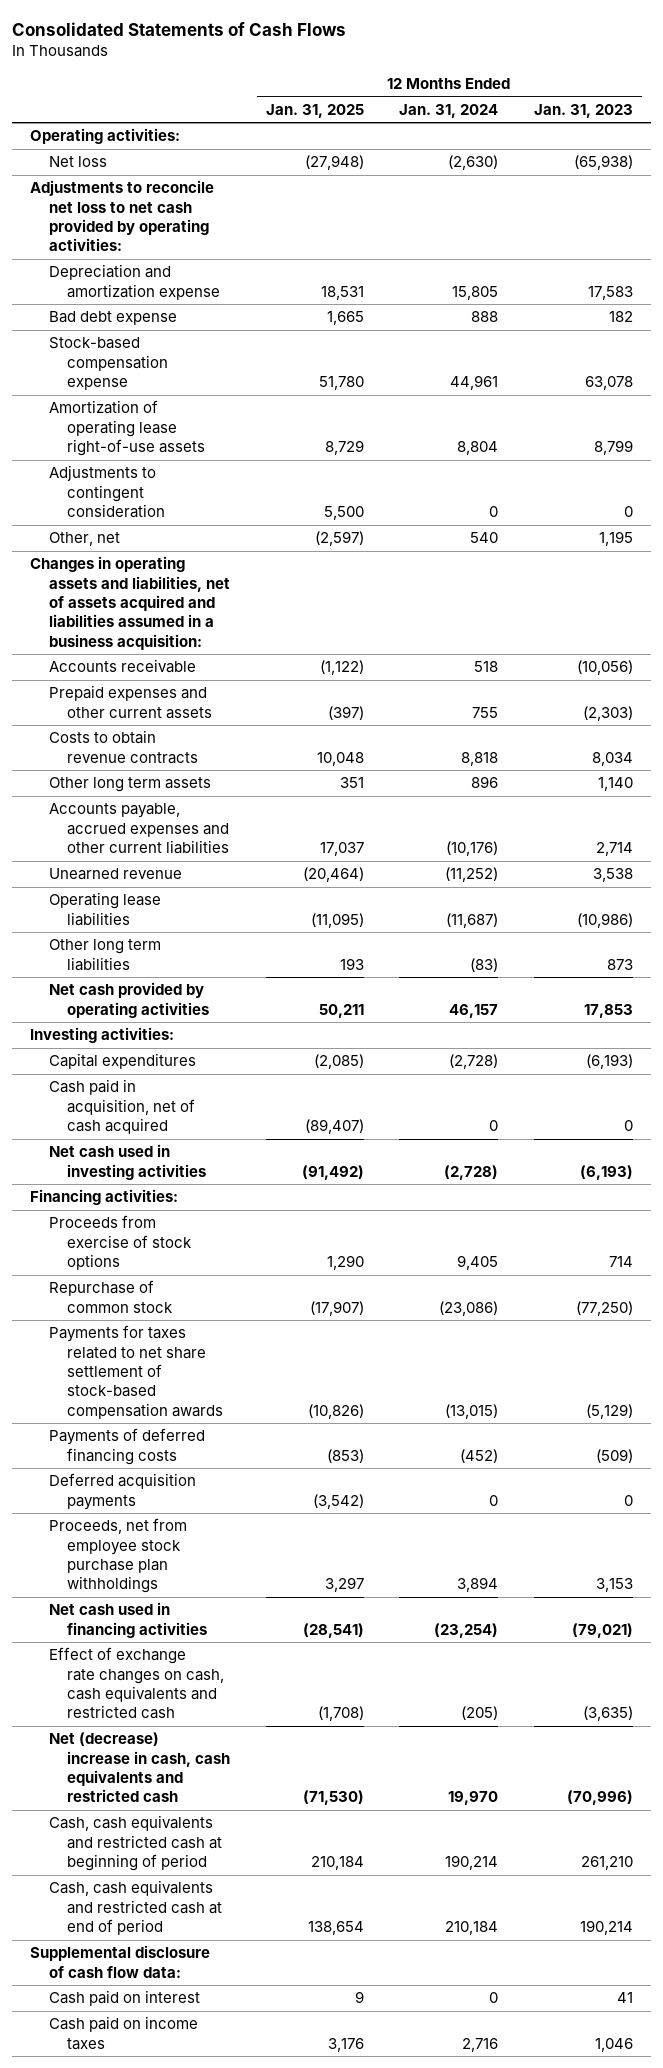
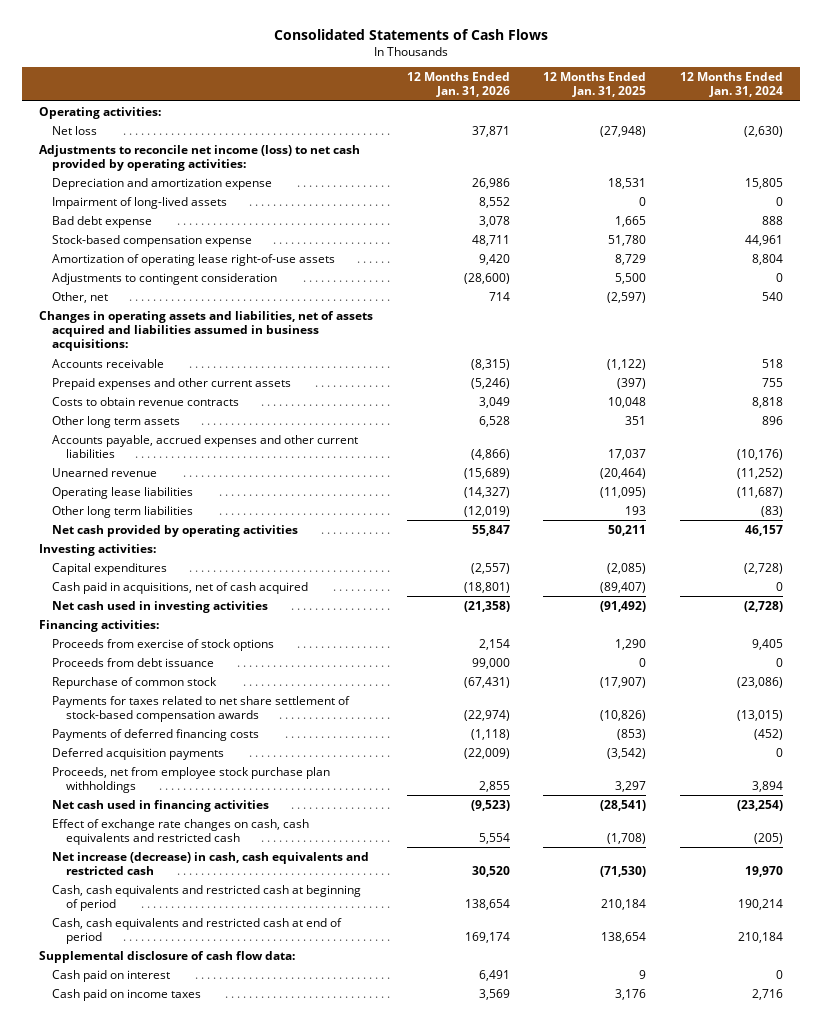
[534,103,634,118] Jan. 31, 2023 -> none
none -> [406,72,510,98] 12 Months Ended Jan. 31, 2026
[30,180,215,252] Adjustments to reconcile net loss to net cash provided by operating activities: -> [39,144,361,171] Adjustments to reconcile net income (loss) to net cash provided by operating activities:
none -> [52,196,228,209] Impairment of long-lived assets
[30,556,230,650] Changes in operating assets and liabilities, net of assets acquired and liabilities assumed in a business acquisition: -> [39,310,374,352] Changes in operating assets and liabilities, net of assets acquired and liabilities assumed in business acquisitions:
[48,1079,195,1135] Cash paid in acquisition, net of cash acquired -> [52,581,309,594] Cash paid in acquisitions, net of cash acquired
none -> [52,657,215,667] Proceeds from debt issuance
[48,1732,230,1803] Net (decrease) increase in cash, cash equivalents and restricted cash -> [52,851,370,875] Net increase (decrease) in cash, cash equivalents and restricted cash

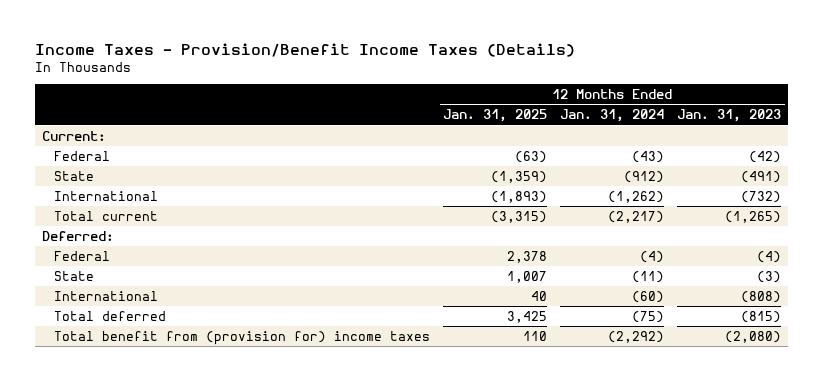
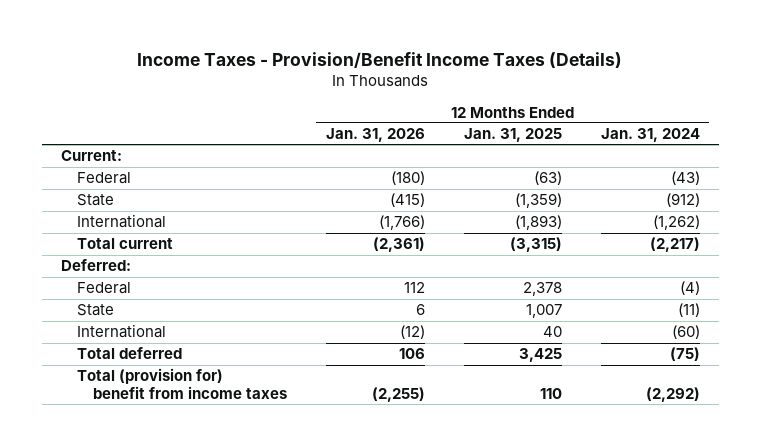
[677,109,782,123] Jan. 31, 2023 -> none
none -> [325,128,425,143] Jan. 31, 2026
[54,330,431,345] Total benefit from (provision for) income taxes -> [77,368,287,399] Total (provision for) benefit from income taxes

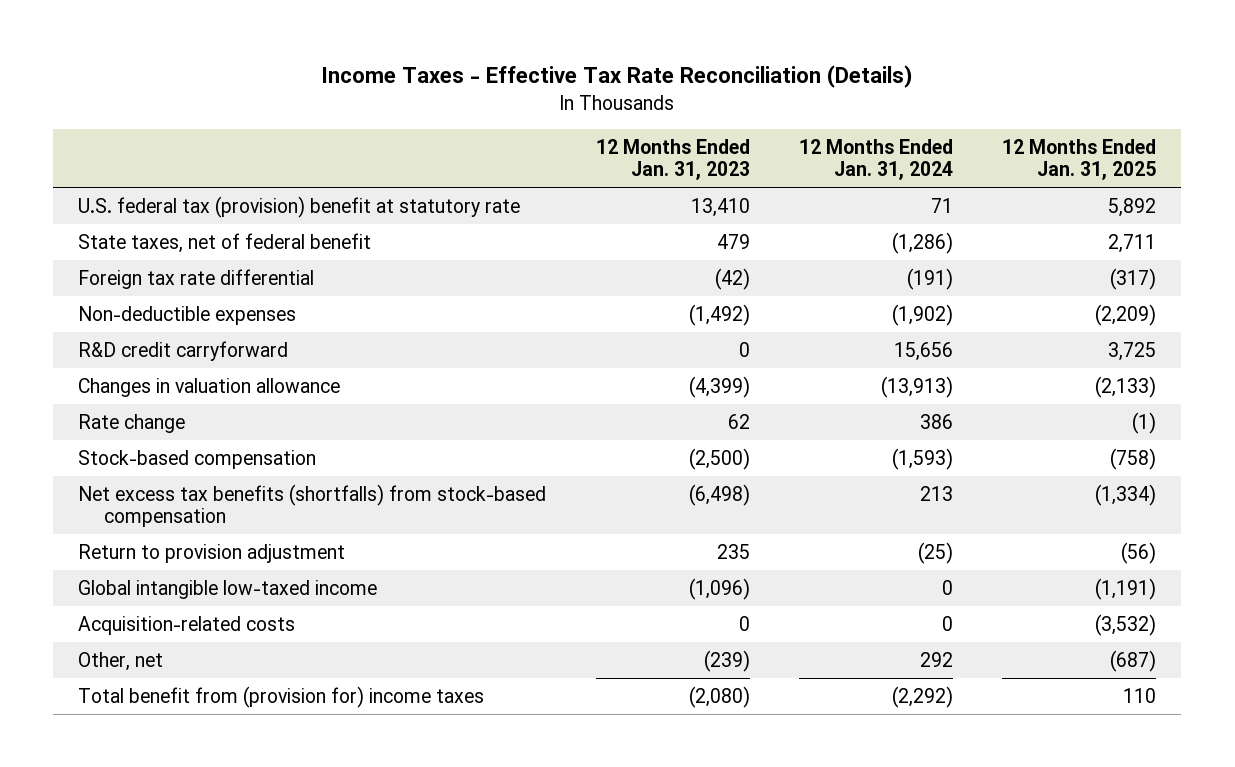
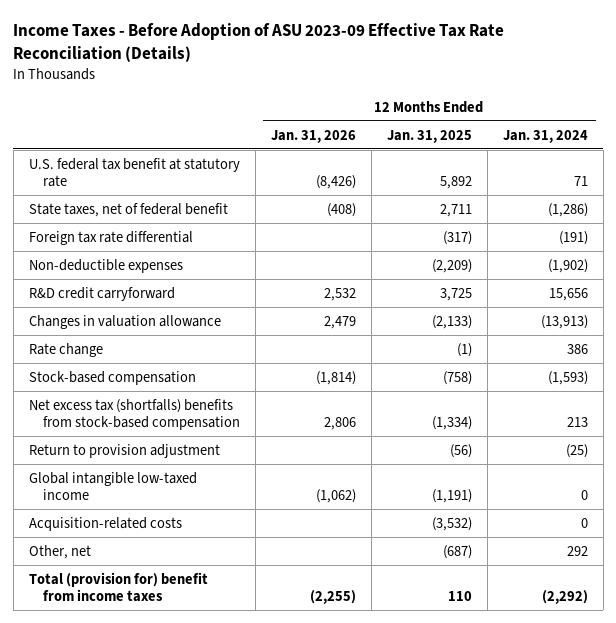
[321,65,914,89] Income Taxes - Effective Tax Rate Reconciliation (Details) -> [13,22,505,62] Income Taxes - Before Adoption of ASU 2023-09 Effective Tax Rate Reconciliation (Details)
[595,138,750,181] 12 Months Ended Jan. 31, 2023 -> none
none -> [271,129,357,143] Jan. 31, 2026
[78,195,521,218] U.S. federal tax (provision) benefit at statutory rate -> [28,157,240,187] U.S. federal tax benefit at statutory rate
[78,483,547,528] Net excess tax benefits (shortfalls) from stock-based compensation -> [28,398,241,430] Net excess tax (shortfalls) benefits from stock-based compensation
[78,685,485,708] Total benefit from (provision for) income taxes -> [28,571,208,602] Total (provision for) benefit from income taxes

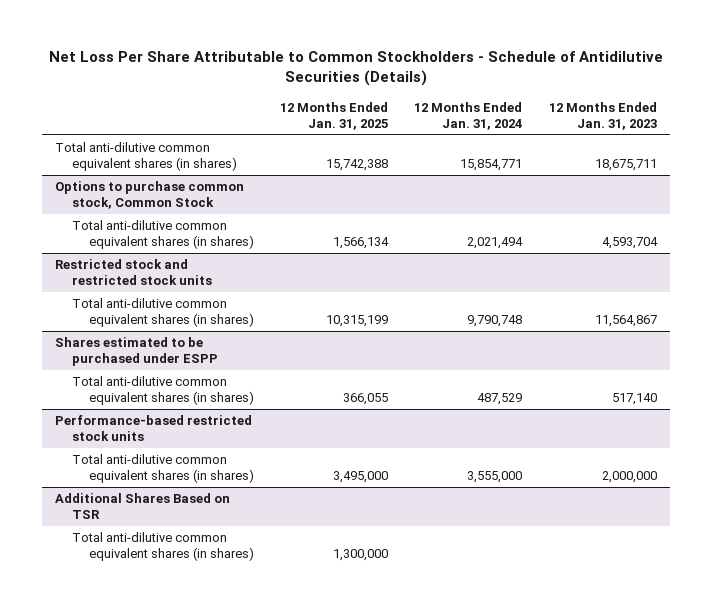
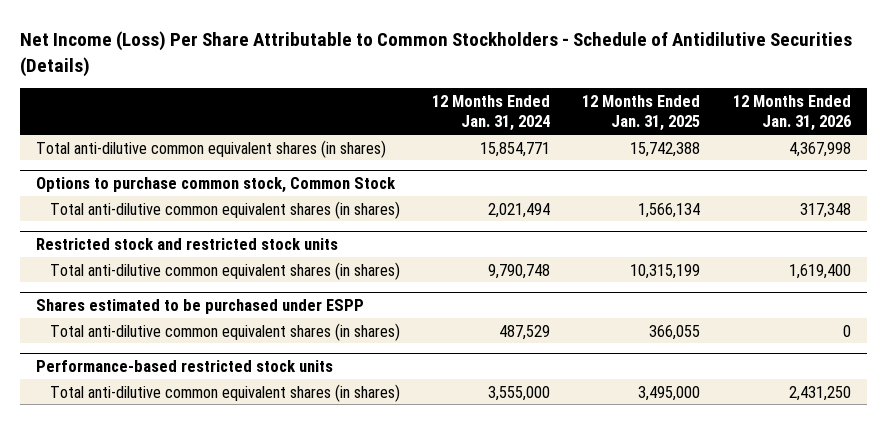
[48,51,663,87] Net Loss Per Share Attributable to Common Stockholders - Schedule of Antidilutive Securities (Details) -> [20,31,853,77] Net Income (Loss) Per Share Attributable to Common Stockholders - Schedule of Antidilutive Securities (Details)
[548,101,657,130] 12 Months Ended Jan. 31, 2023 -> none
none -> [732,95,851,132] 12 Months Ended Jan. 31, 2026
[54,493,230,520] Additional Shares Based on TSR -> none
[71,532,254,562] Total anti-dilutive common equivalent shares (in shares) -> none

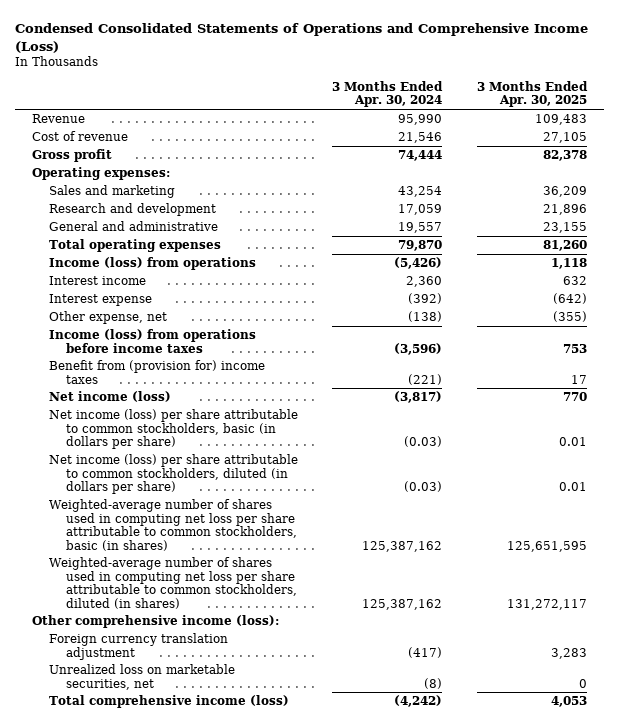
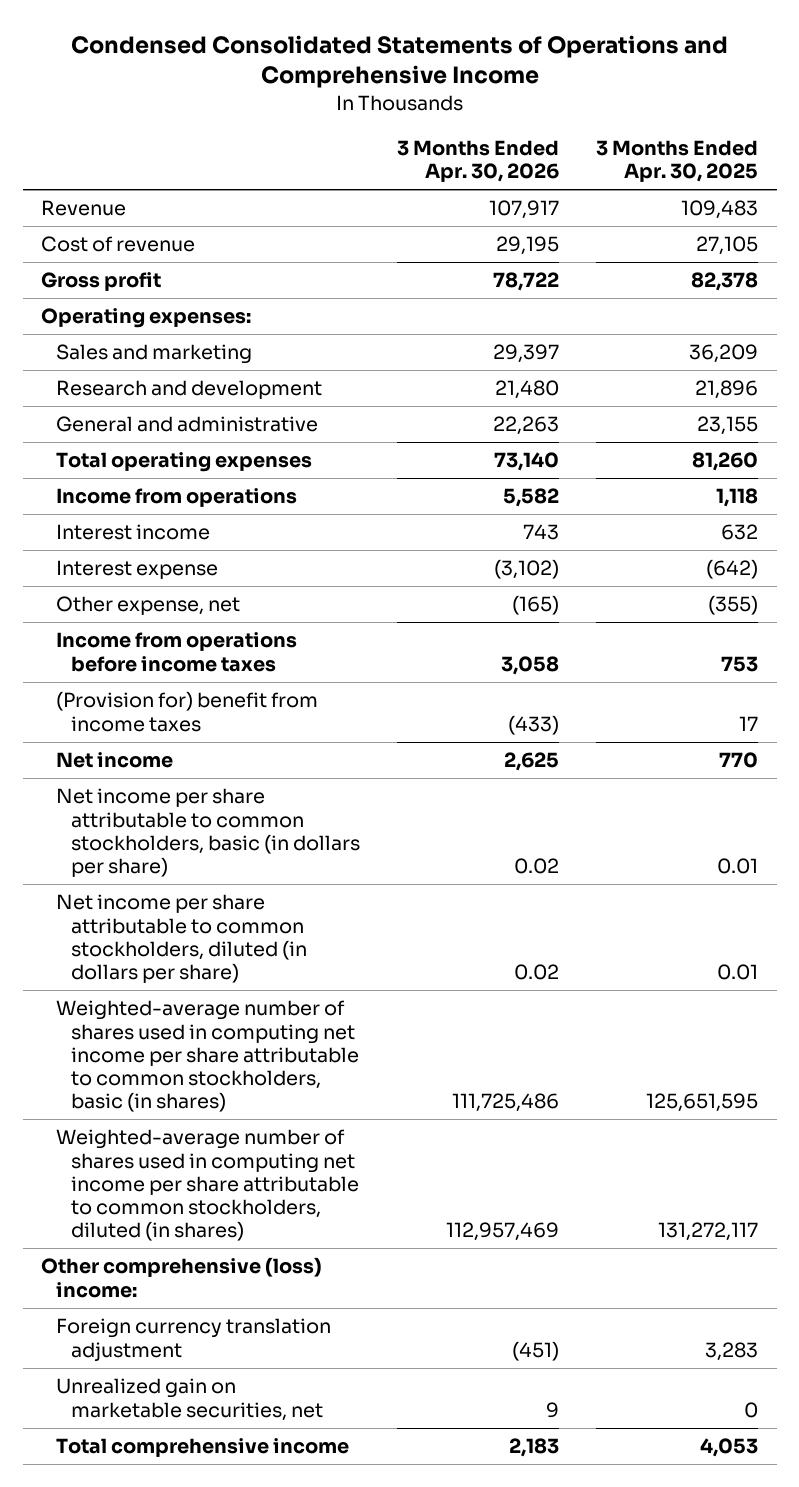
[15,22,589,53] Condensed Consolidated Statements of Operations and Comprehensive Income (Loss) -> [70,35,728,89] Condensed Consolidated Statements of Operations and Comprehensive Income
[332,80,444,108] 3 Months Ended Apr. 30, 2024 -> none
none -> [397,139,560,183] 3 Months Ended Apr. 30, 2026
[49,257,257,271] Income (loss) from operations -> [56,488,298,508] Income from operations
[49,329,257,353] Income (loss) from operations before income taxes -> [56,632,298,672] Income from operations before income taxes
[49,360,266,384] Benefit from (provision for) income taxes -> [56,691,319,732] (Provision for) benefit from income taxes
[49,391,172,403] Net income (loss) -> [56,752,174,769] Net income
[49,409,299,450] Net income (loss) per share attributable to common stockholders, basic (in dollars per share) -> [56,788,361,878] Net income per share attributable to common stockholders, basic (in dollars per share)
[49,454,299,495] Net income (loss) per share attributable to common stockholders, diluted (in dollars per share) -> [56,894,308,984] Net income per share attributable to common stockholders, diluted (in dollars per share)
[49,499,297,551] Weighted-average number of shares used in computing net loss per share attributable to common stockholders, basic (in shares) -> [56,1000,360,1113] Weighted-average number of shares used in computing net income per share attributable to common stockholders, basic (in shares)
[49,557,297,609] Weighted-average number of shares used in computing net loss per share attributable to common stockholders, diluted (in shares) -> [56,1129,360,1242] Weighted-average number of shares used in computing net income per share attributable to common stockholders, diluted (in shares)
[32,615,280,629] Other comprehensive income (loss): -> [41,1257,323,1298] Other comprehensive (loss) income:
[49,664,236,690] Unrealized loss on marketable securities, net -> [56,1378,324,1421] Unrealized gain on marketable securities, net
[49,695,290,709] Total comprehensive income (loss) -> [56,1438,350,1458] Total comprehensive income

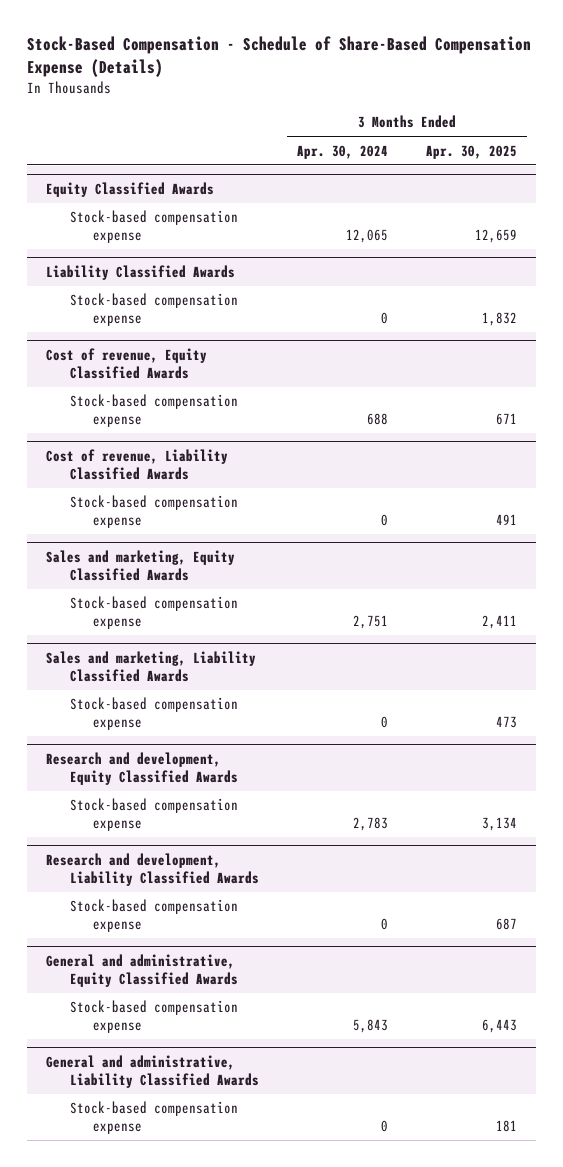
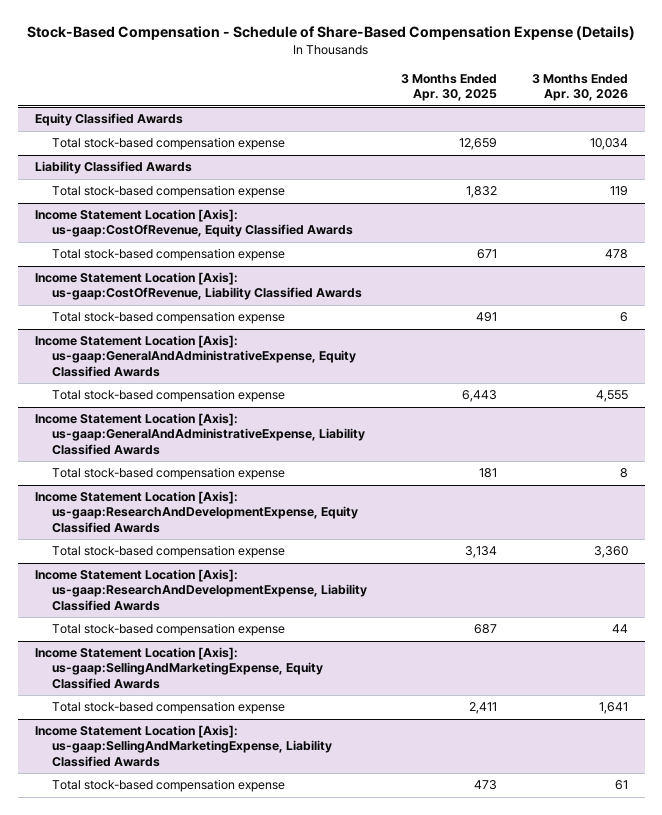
[296,144,388,159] Apr. 30, 2024 -> none
none -> [531,74,628,102] 3 Months Ended Apr. 30, 2026
[69,210,238,243] Stock-based compensation expense -> [52,137,286,151] Total stock-based compensation expense
[46,348,208,379] Cost of revenue, Equity Classified Awards -> none
[46,449,229,480] Cost of revenue, Liability Classified Awards -> none
[46,550,236,581] Sales and marketing, Equity Classified Awards -> none
[46,651,257,682] Sales and marketing, Liability Classified Awards -> none
[46,752,238,785] Research and development, Equity Classified Awards -> none
[46,853,259,886] Research and development, Liability Classified Awards -> none
[46,954,238,987] General and administrative, Equity Classified Awards -> none
[46,1055,259,1088] General and administrative, Liability Classified Awards -> none
[69,293,238,326] Stock-based compensation expense -> [52,185,286,199] Total stock-based compensation expense
none -> [34,209,354,238] Income Statement Location [Axis]: us-gaap:CostOfRevenue, Equity Classified Awards
[69,394,238,427] Stock-based compensation expense -> [52,248,286,262] Total stock-based compensation expense
none -> [34,272,363,301] Income Statement Location [Axis]: us-gaap:CostOfRevenue, Liability Classified Awards
[69,495,238,528] Stock-based compensation expense -> [52,311,286,325] Total stock-based compensation expense
none -> [34,335,357,377] Income Statement Location [Axis]: us-gaap:GeneralAndAdministrativeExpense, Equity Classified Awards
[69,596,238,629] Stock-based compensation expense -> [52,389,286,403] Total stock-based compensation expense
[481,614,517,629] 2,411 -> [462,390,498,403] 6,443
none -> [34,413,366,455] Income Statement Location [Axis]: us-gaap:GeneralAndAdministrativeExpense, Liability Classified Awards
[69,697,238,730] Stock-based compensation expense -> [52,467,286,481] Total stock-based compensation expense
[495,715,517,728] 473 -> [479,468,498,479] 181
none -> [34,491,359,533] Income Statement Location [Axis]: us-gaap:ResearchAndDevelopmentExpense, Equity Classified Awards
[69,798,238,831] Stock-based compensation expense -> [52,545,286,559] Total stock-based compensation expense
none -> [34,569,368,611] Income Statement Location [Axis]: us-gaap:ResearchAndDevelopmentExpense, Liability Classified Awards
[69,899,238,932] Stock-based compensation expense -> [52,623,286,637] Total stock-based compensation expense
none -> [34,647,324,689] Income Statement Location [Axis]: us-gaap:SellingAndMarketingExpense, Equity Classified Awards
[69,1000,238,1033] Stock-based compensation expense -> [52,701,286,715] Total stock-based compensation expense
[481,1018,517,1033] 6,443 -> [469,702,498,715] 2,411
none -> [34,725,333,767] Income Statement Location [Axis]: us-gaap:SellingAndMarketingExpense, Liability Classified Awards
[69,1101,238,1134] Stock-based compensation expense -> [52,779,286,793] Total stock-based compensation expense
[495,1119,517,1132] 181 -> [474,780,498,791] 473

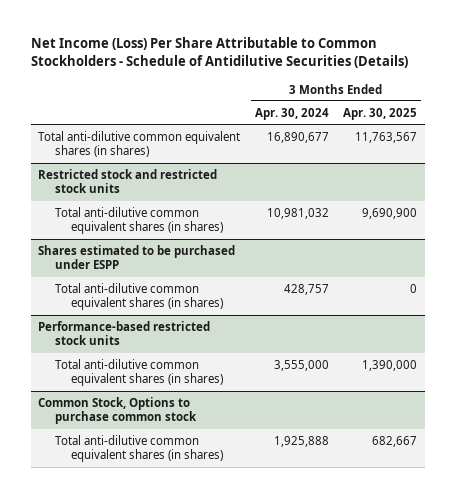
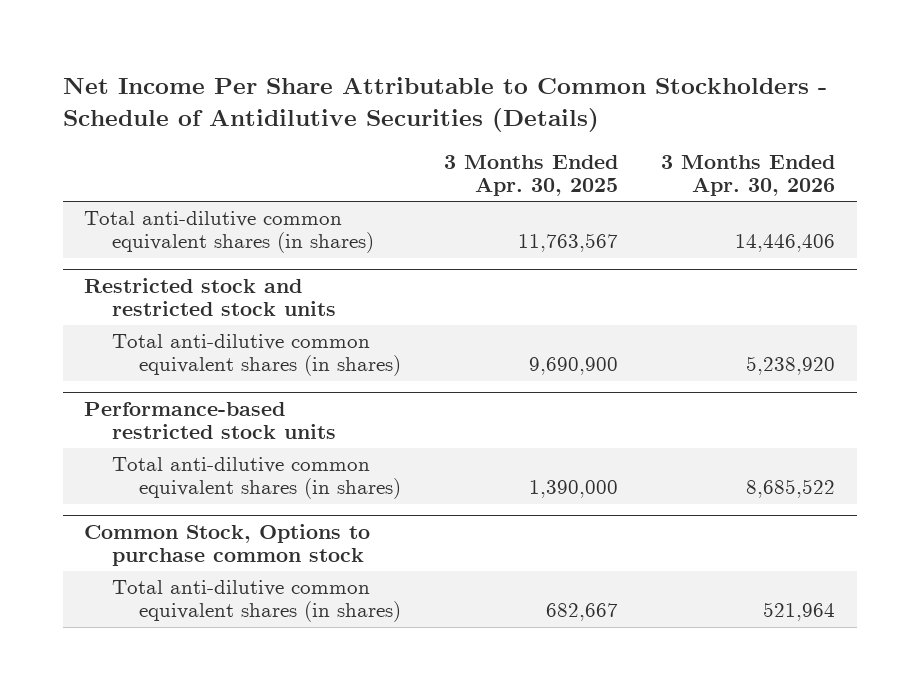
[30,37,408,69] Net Income (Loss) Per Share Attributable to Common Stockholders - Schedule of Antidilutive Securities (Details) -> [62,77,827,132] Net Income Per Share Attributable to Common Stockholders - Schedule of Antidilutive Securities (Details)
[254,107,329,120] Apr. 30, 2024 -> none
none -> [661,154,836,197] 3 Months Ended Apr. 30, 2026
[37,244,235,270] Shares estimated to be purchased under ESPP -> none
[54,282,224,311] Total anti-dilutive common equivalent shares (in shares) -> none

